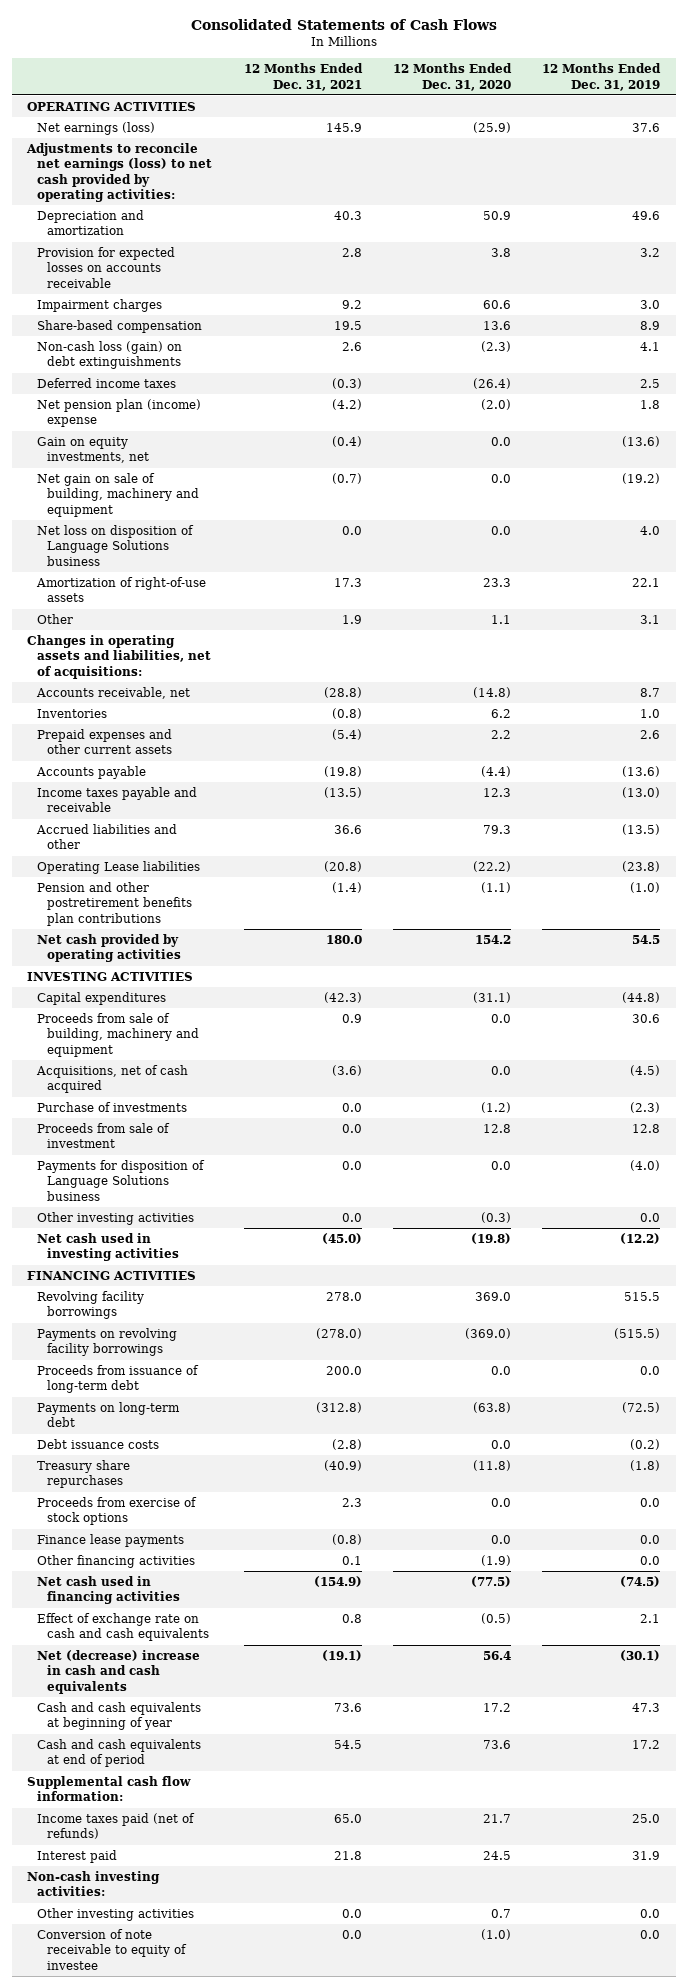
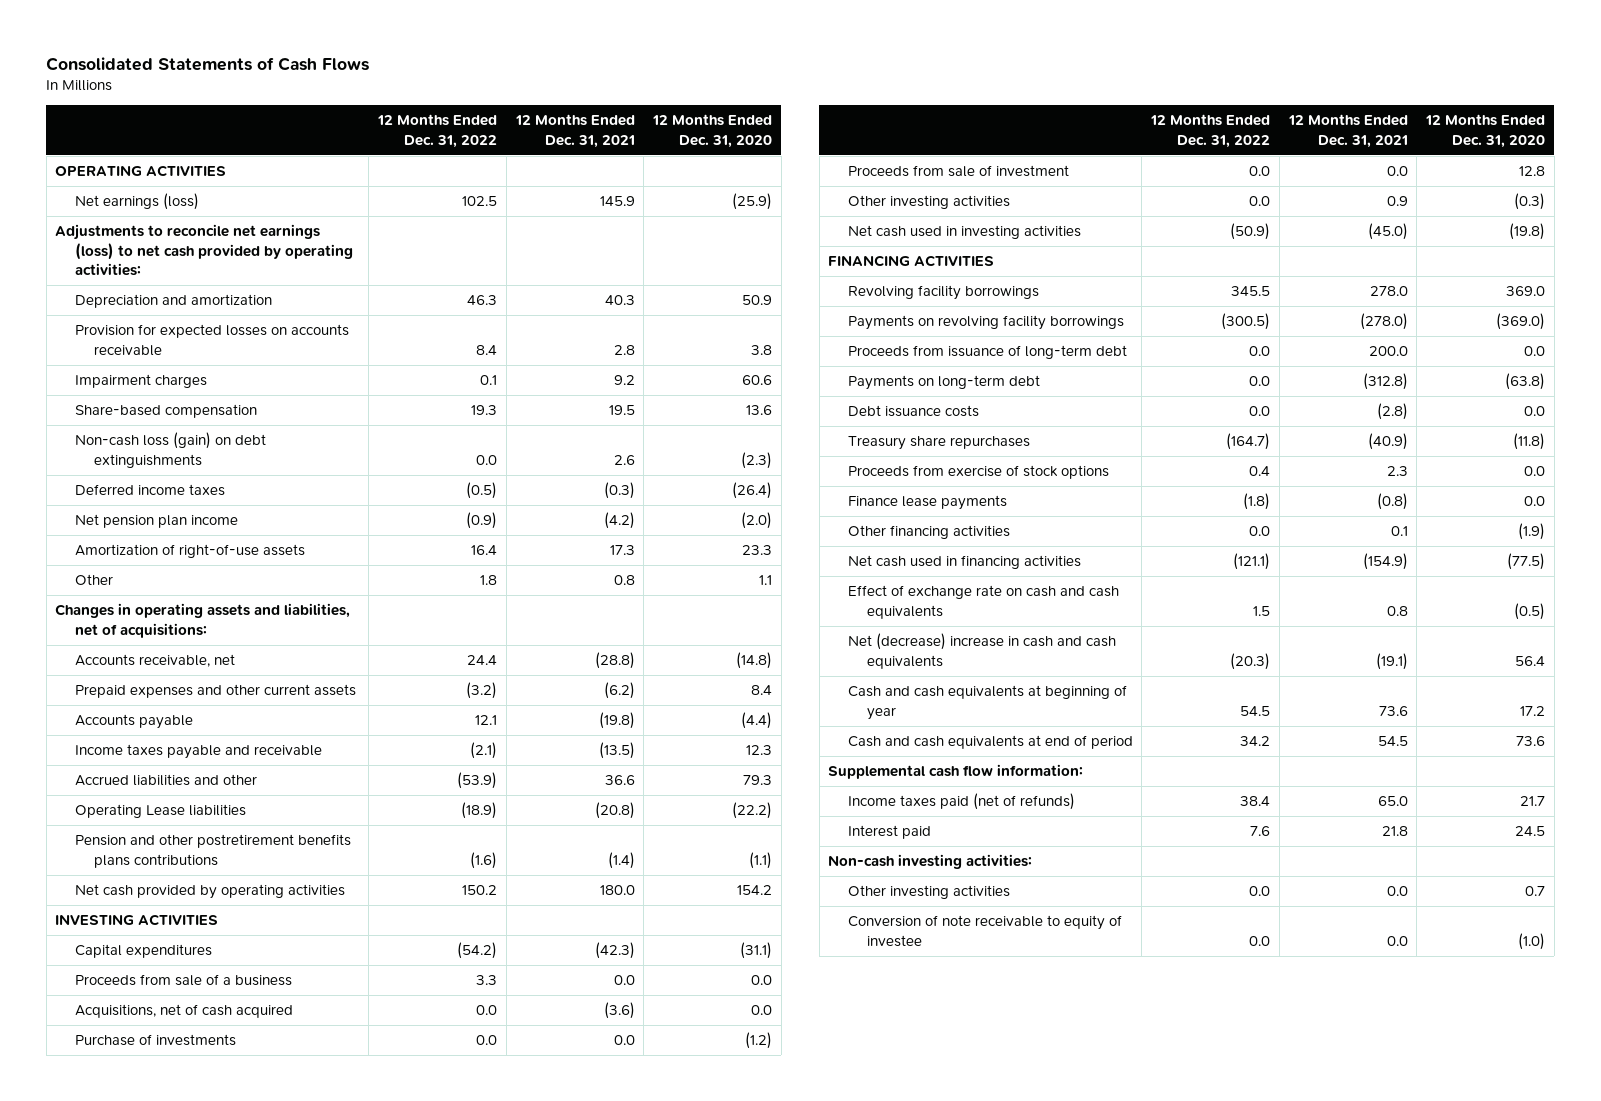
[542,63,662,91] 12 Months Ended Dec. 31, 2019 -> none
none -> [377,114,498,148] 12 Months Ended Dec. 31, 2022
[37,437,149,464] Gain on equity investments, net -> none
[37,473,199,517] Net gain on sale of building, machinery and equipment -> none
[37,525,195,566] Net loss on disposition of Language Solutions business -> none
[37,399,202,428] Net pension plan (income) expense -> [74,514,238,529] Net pension plan income
[341,615,362,625] 1.9 -> [613,575,635,586] 0.8
[37,709,108,719] Inventories -> none
[331,729,362,741] (5.4) -> [603,682,635,700] (6.2)
[490,730,511,740] 2.2 -> [751,685,773,696] 8.4
[37,882,192,926] Pension and other postretirement benefits plan contributions -> [74,834,351,868] Pension and other postretirement benefits plans contributions
[37,1013,199,1057] Proceeds from sale of building, machinery and equipment -> none
none -> [74,974,292,987] Proceeds from sale of a business
[37,1160,206,1201] Payments for disposition of Language Solutions business -> none
[341,1213,362,1223] 0.0 -> [1386,196,1408,207] 0.9

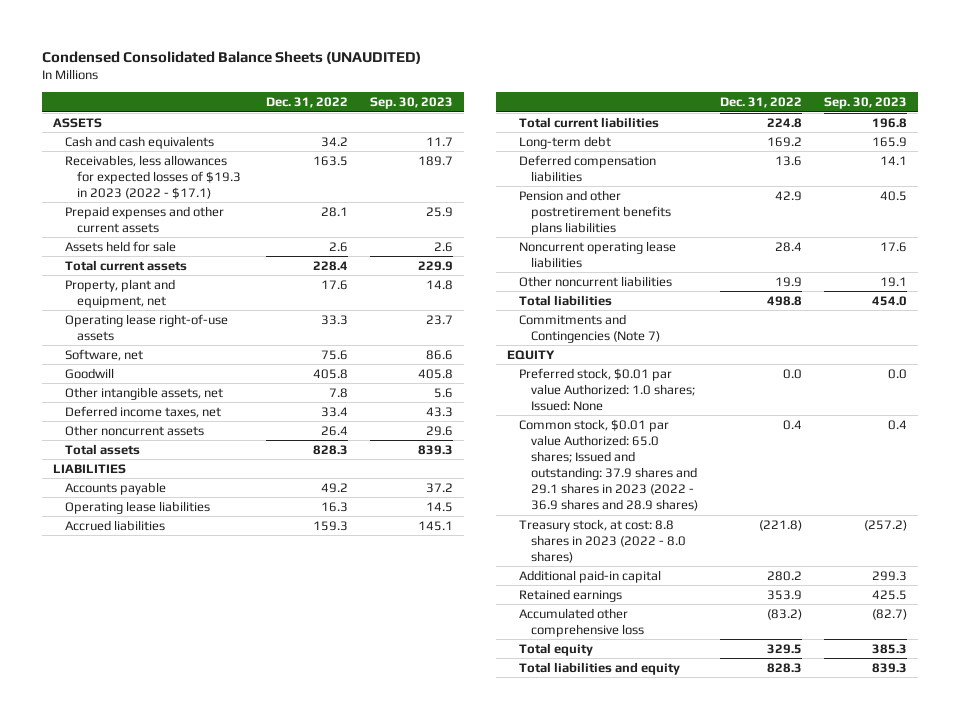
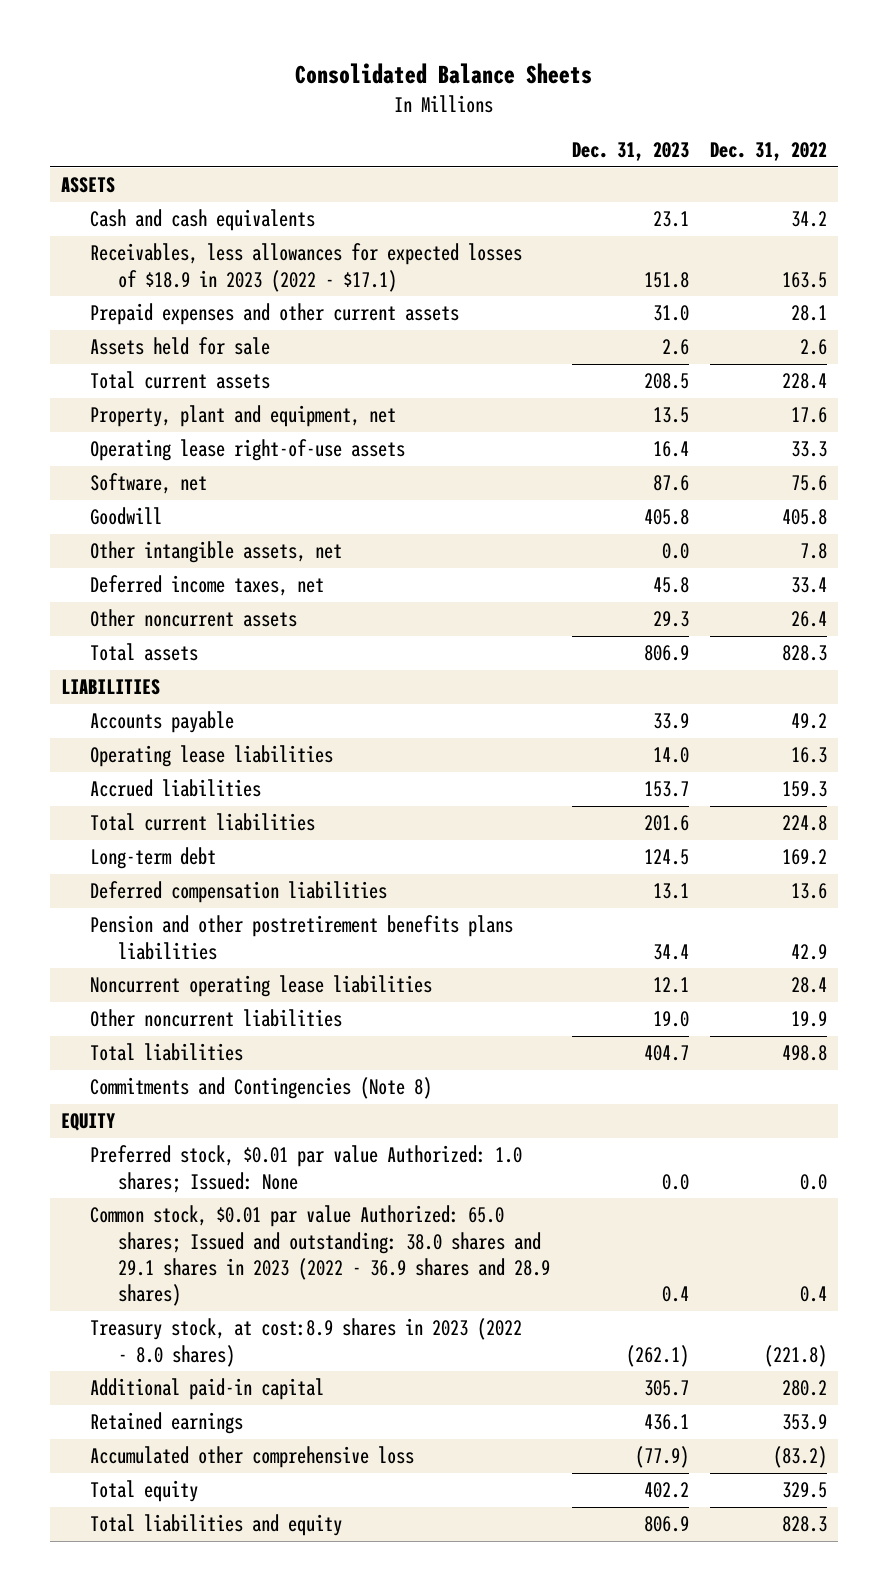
[41,50,421,64] Condensed Consolidated Balance Sheets (UNAUDITED) -> [295,63,593,85] Consolidated Balance Sheets
[369,97,453,110] Sep. 30, 2023 -> none
none -> [571,142,689,162] Dec. 31, 2023
[64,154,241,200] Receivables, less allowances for expected losses of $19.3 in 2023 (2022 - $17.1) -> [89,243,522,292] Receivables, less allowances for expected losses of $18.9 in 2023 (2022 - $17.1)
[519,313,661,343] Commitments and Contingencies (Note 7) -> [89,1077,432,1100] Commitments and Contingencies (Note 8)
[519,418,699,512] Common stock, $0.01 par value Authorized: 65.0 shares; Issued and outstanding: 37.9 shares and 29.1 shares in 2023 (2022 - 36.9 shares and 28.9 shares) -> [89,1205,551,1307] Common stock, $0.01 par value Authorized: 65.0 shares; Issued and outstanding: 38.0 shares and 29.1 shares in 2023 (2022 - 36.9 shares and 28.9 shares)
[519,518,687,564] Treasury stock, at cost: 8.8 shares in 2023 (2022 - 8.0 shares) -> [89,1318,522,1367] Treasury stock, at cost:8.9 shares in 2023 (2022 - 8.0 shares)

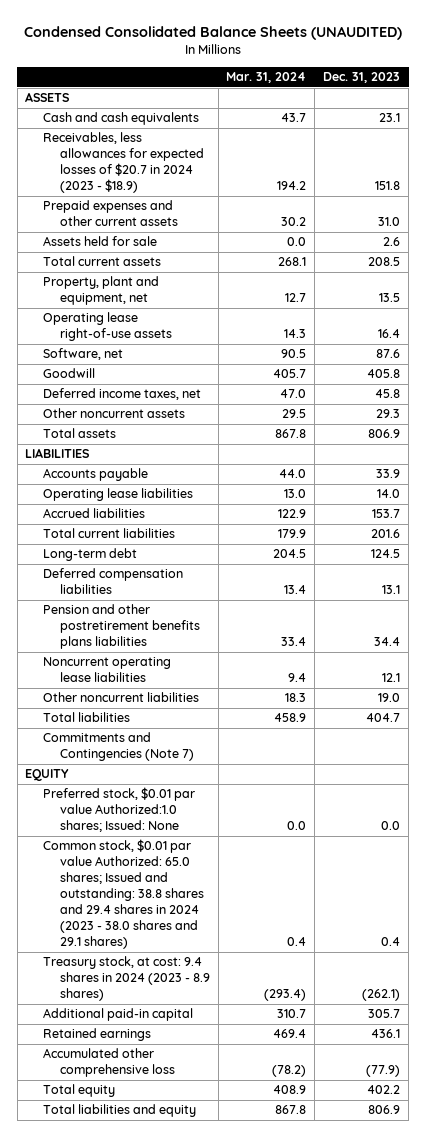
[295,63,593,85] Consolidated Balance Sheets -> [23,25,402,40] Condensed Consolidated Balance Sheets (UNAUDITED)
[710,142,828,162] Dec. 31, 2022 -> none
none -> [226,72,307,84] Mar. 31, 2024
[89,243,522,292] Receivables, less allowances for expected losses of $18.9 in 2023 (2022 - $17.1) -> [42,132,204,194] Receivables, less allowances for expected losses of $20.7 in 2024 (2023 - $18.9)
[89,541,342,564] Other intangible assets, net -> none
[89,1077,432,1100] Commitments and Contingencies (Note 8) -> [42,732,194,762] Commitments and Contingencies (Note 7)
[89,1145,522,1193] Preferred stock, $0.01 par value Authorized: 1.0 shares; Issued: None -> [42,787,195,833] Preferred stock, $0.01 par value Authorized:1.0 shares; Issued: None
[89,1205,551,1307] Common stock, $0.01 par value Authorized: 65.0 shares; Issued and outstanding: 38.0 shares and 29.1 shares in 2023 (2022 - 36.9 shares and 28.9 shares) -> [42,839,204,950] Common stock, $0.01 par value Authorized: 65.0 shares; Issued and outstanding: 38.8 shares and 29.4 shares in 2024 (2023 - 38.0 shares and 29.1 shares)
[89,1318,522,1367] Treasury stock, at cost:8.9 shares in 2023 (2022 - 8.0 shares) -> [42,956,210,1002] Treasury stock, at cost: 9.4 shares in 2024 (2023 - 8.9 shares)

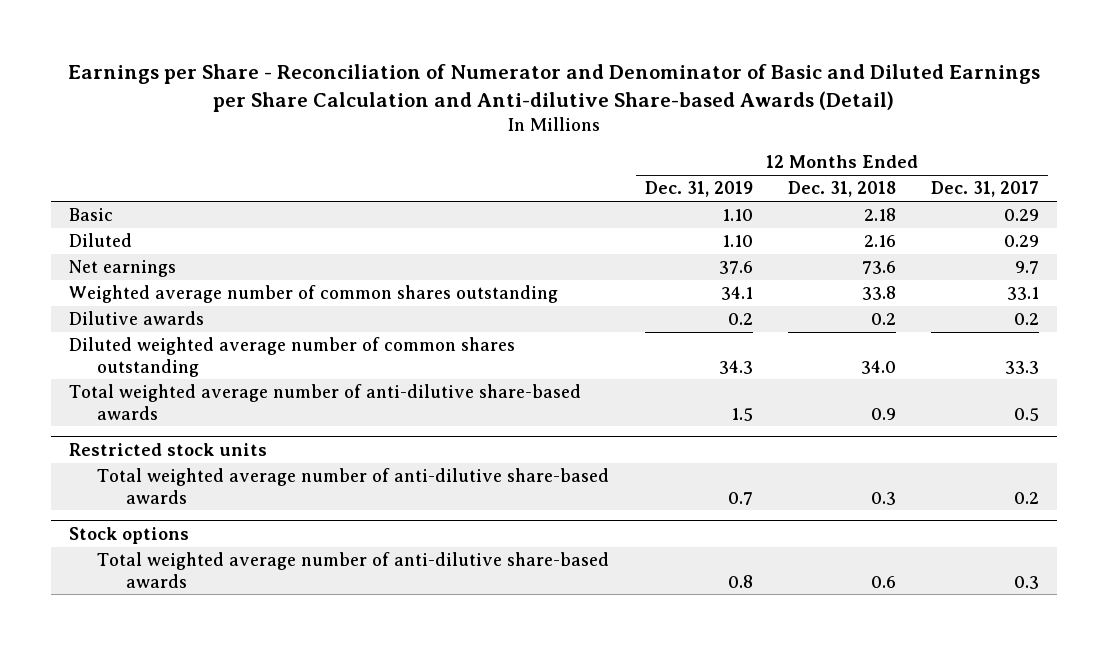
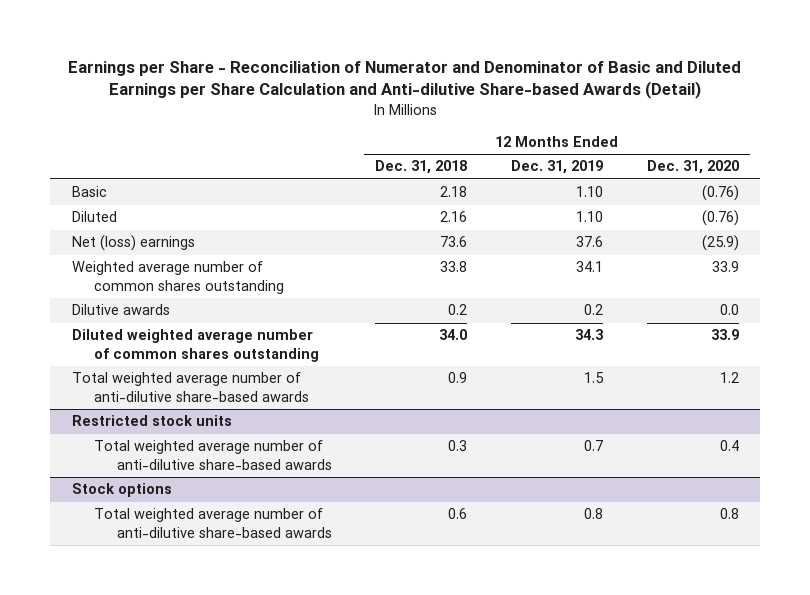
[931,181,1040,198] Dec. 31, 2017 -> none
none -> [646,160,739,175] Dec. 31, 2020
[68,260,176,278] Net earnings -> [71,235,195,252] Net (loss) earnings

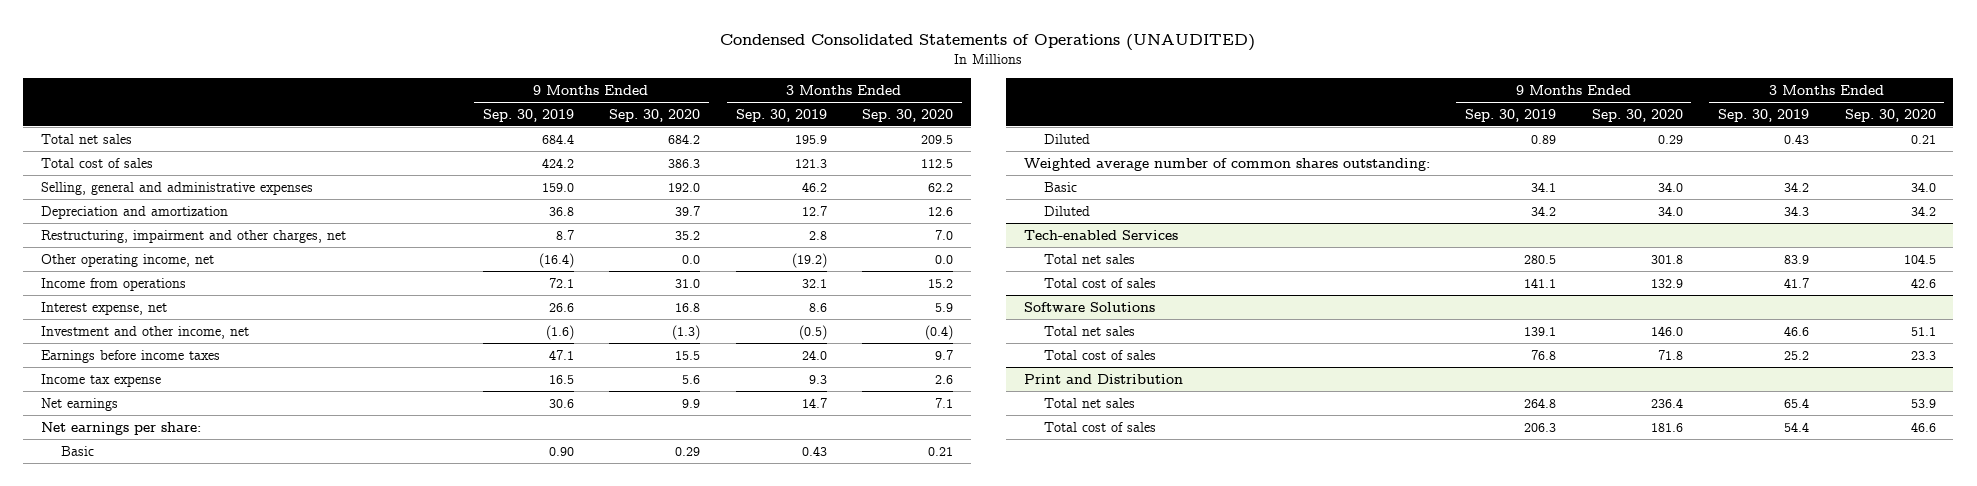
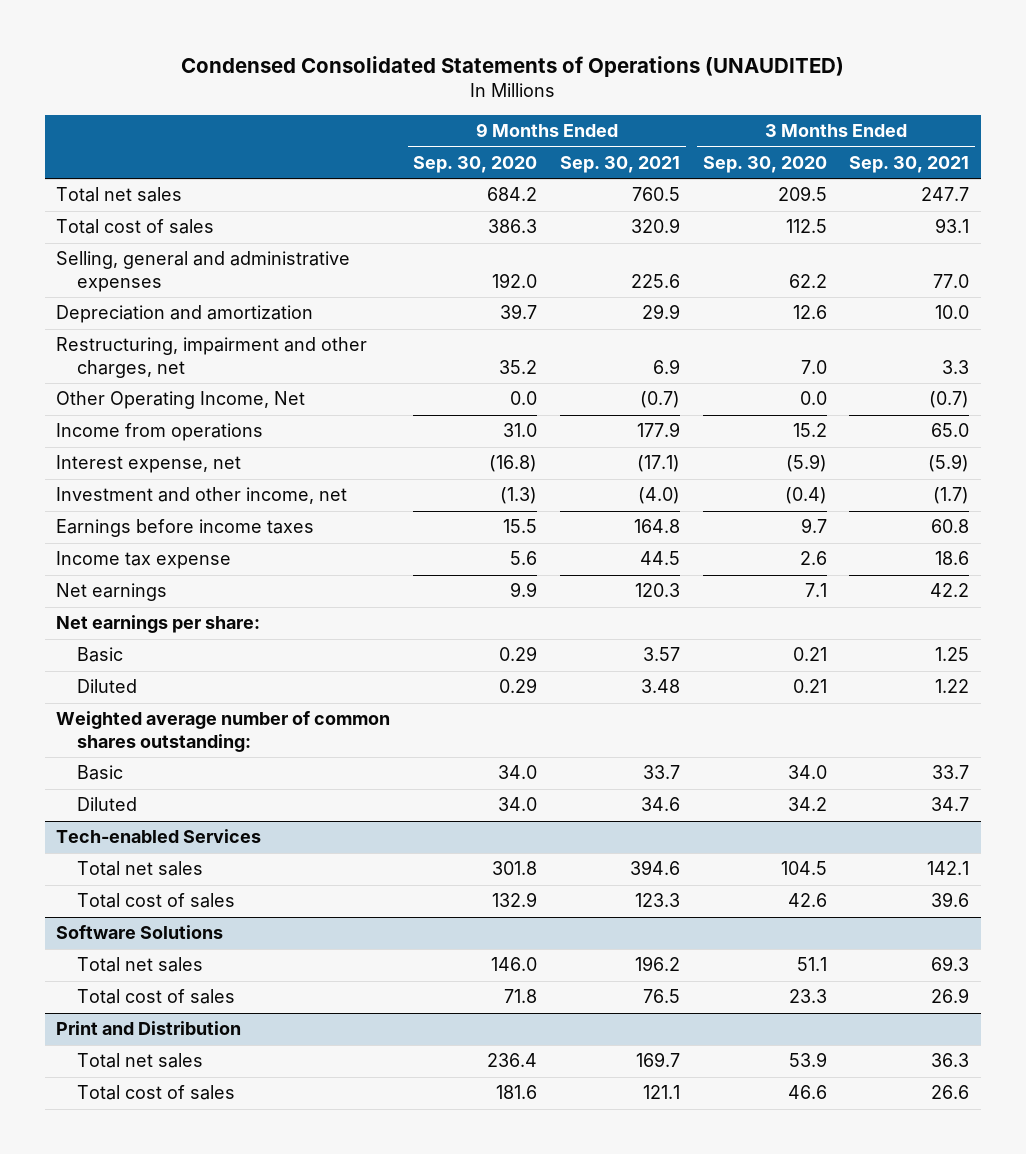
[482,108,574,122] Sep. 30, 2019 -> none
[735,108,827,122] Sep. 30, 2019 -> none
none -> [559,155,680,173] Sep. 30, 2021
none -> [849,155,970,173] Sep. 30, 2021
[41,253,215,267] Other operating income, net -> [56,391,306,410] Other Operating Income, Net
[675,302,701,312] 16.8 -> [489,455,538,473] (16.8)
[935,302,954,312] 5.9 -> [785,454,827,473] (5.9)

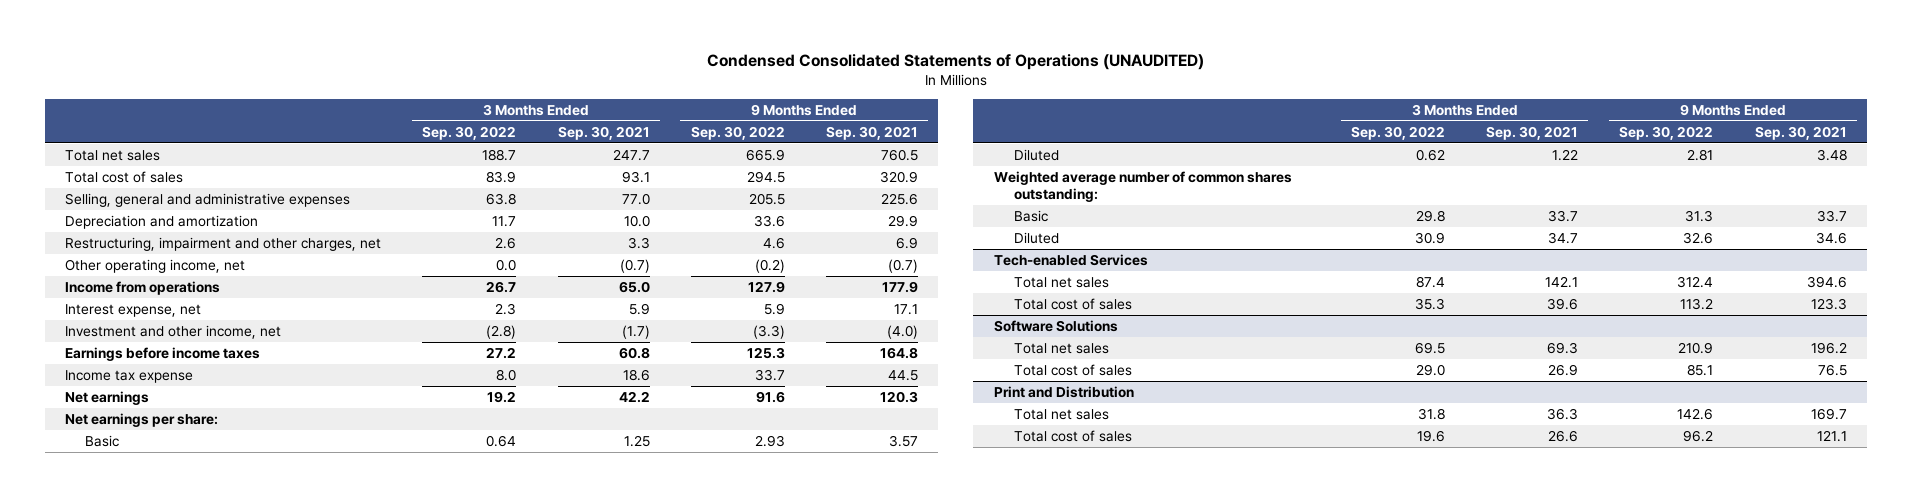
[413,155,538,173] Sep. 30, 2020 -> none
[702,155,827,173] Sep. 30, 2020 -> none
none -> [422,125,517,140] Sep. 30, 2022
none -> [690,125,785,140] Sep. 30, 2022
[56,391,306,410] Other Operating Income, Net -> [65,258,246,273] Other operating income, net
[636,455,680,473] (17.1) -> [893,303,918,315] 17.1
[928,454,970,473] (5.9) -> [628,302,650,315] 5.9

